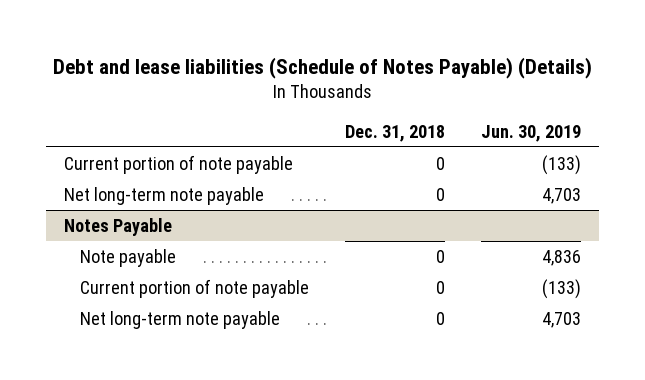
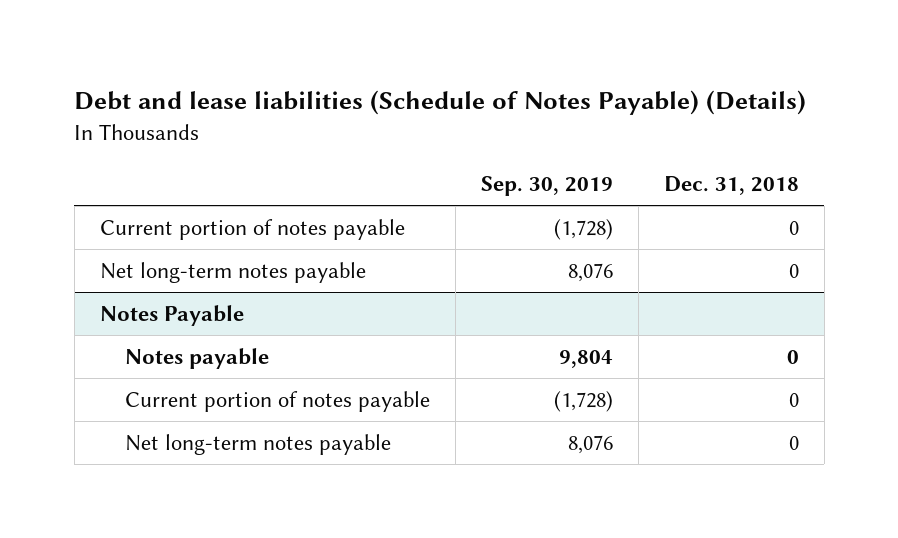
[481,124,582,142] Jun. 30, 2019 -> none
none -> [480,176,613,197] Sep. 30, 2019
[63,155,293,175] Current portion of note payable -> [99,218,405,240] Current portion of notes payable
[63,187,264,206] Net long-term note payable -> [99,261,366,283] Net long-term notes payable
[80,249,177,268] Note payable -> [125,347,270,369] Notes payable
[80,279,310,299] Current portion of note payable -> [125,390,431,412] Current portion of notes payable
[80,311,281,330] Net long-term note payable -> [125,433,392,455] Net long-term notes payable

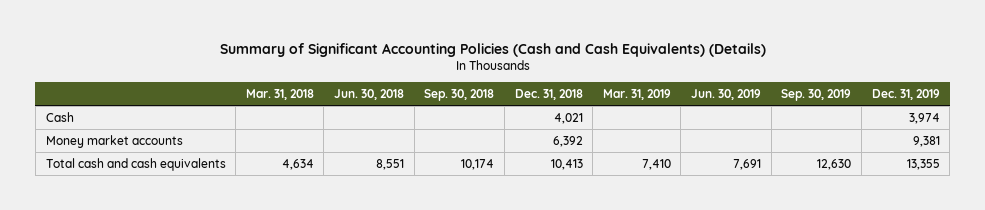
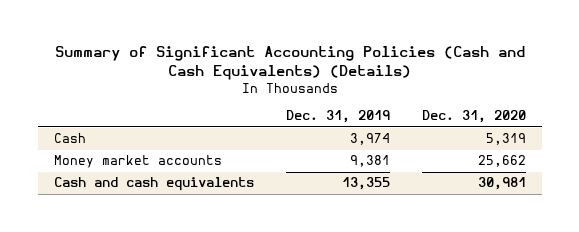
[245,89,314,101] Mar. 31, 2018 -> none
[334,89,405,101] Jun. 30, 2018 -> none
[424,89,495,102] Sep. 30, 2018 -> none
[514,89,583,101] Dec. 31, 2018 -> none
[602,89,671,101] Mar. 31, 2019 -> none
[691,89,762,101] Jun. 30, 2019 -> none
[781,89,852,102] Sep. 30, 2019 -> none
none -> [421,110,526,124] Dec. 31, 2020
[45,157,226,171] Total cash and cash equivalents -> [53,177,254,192] Cash and cash equivalents

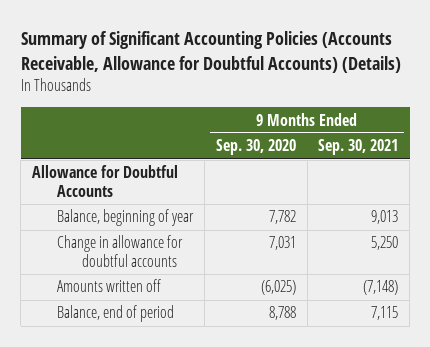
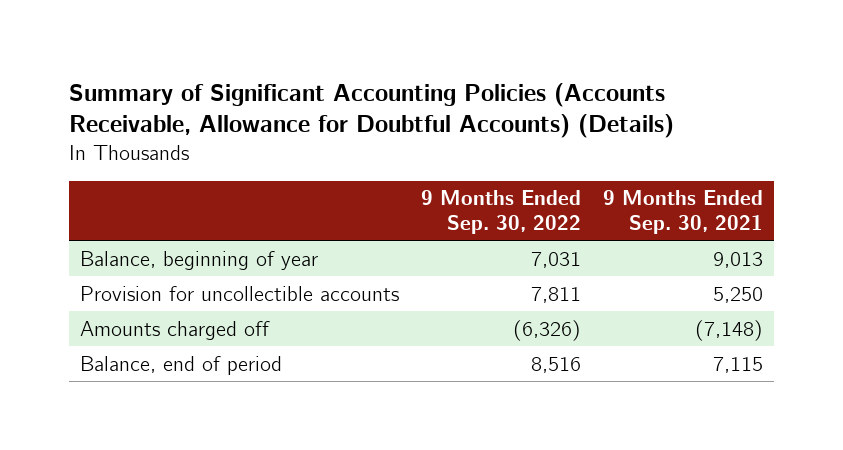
[215,139,296,156] Sep. 30, 2020 -> none
none -> [420,190,581,234] 9 Months Ended Sep. 30, 2022
[32,165,179,197] Allowance for Doubtful Accounts -> none
[56,235,183,267] Change in allowance for doubtful accounts -> [79,285,399,301] Provision for uncollectible accounts
[56,279,161,293] Amounts written off -> [79,320,270,340] Amounts charged off

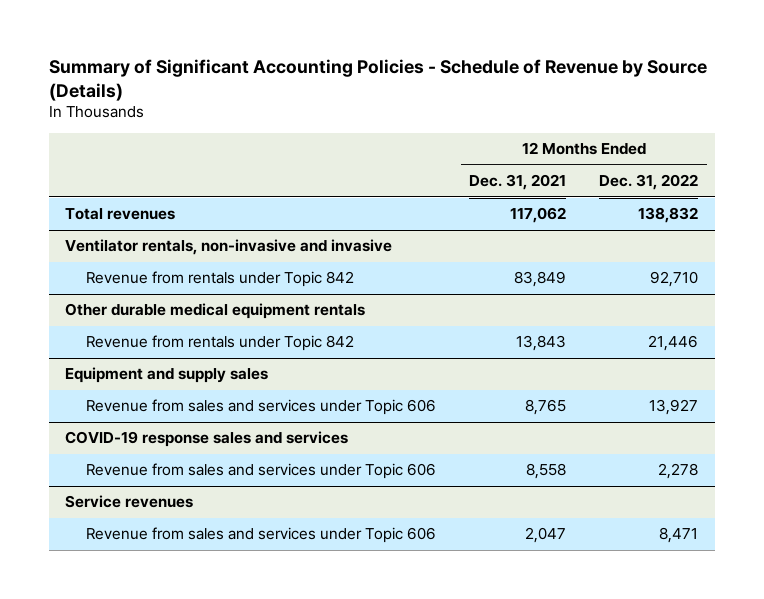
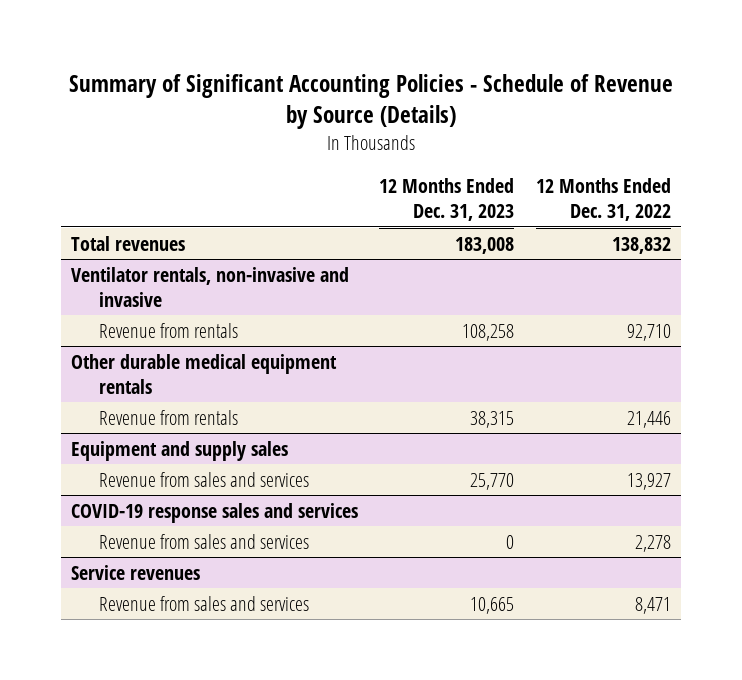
[469,174,567,191] Dec. 31, 2021 -> none
none -> [379,178,515,222] 12 Months Ended Dec. 31, 2023
[86,271,355,288] Revenue from rentals under Topic 842 -> [99,322,239,338] Revenue from rentals
[86,335,355,352] Revenue from rentals under Topic 842 -> [99,409,239,425] Revenue from rentals
[86,399,437,416] Revenue from sales and services under Topic 606 -> [99,471,310,487] Revenue from sales and services
[86,463,437,480] Revenue from sales and services under Topic 606 -> [99,533,310,549] Revenue from sales and services
[86,527,437,544] Revenue from sales and services under Topic 606 -> [99,595,310,611] Revenue from sales and services

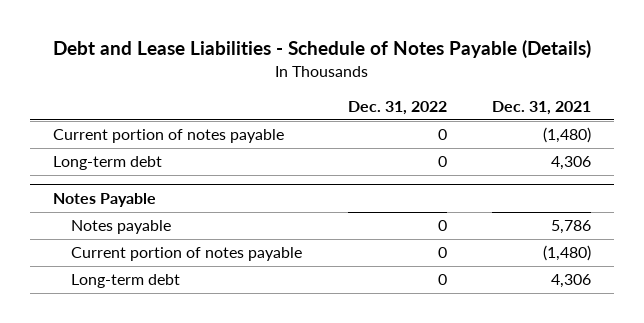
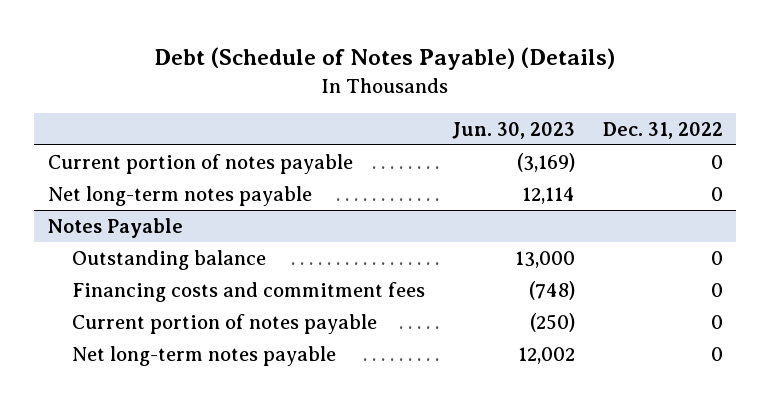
[53,39,592,58] Debt and Lease Liabilities - Schedule of Notes Payable (Details) -> [154,47,616,71] Debt (Schedule of Notes Payable) (Details)
[492,100,592,115] Dec. 31, 2021 -> none
none -> [452,121,576,139] Jun. 30, 2023
[52,156,162,171] Long-term debt -> [47,185,312,206] Net long-term notes payable
[71,220,172,235] Notes payable -> none
none -> [71,249,266,270] Outstanding balance
none -> [71,281,425,302] Financing costs and commitment fees
[71,274,181,289] Long-term debt -> [71,345,336,366] Net long-term notes payable

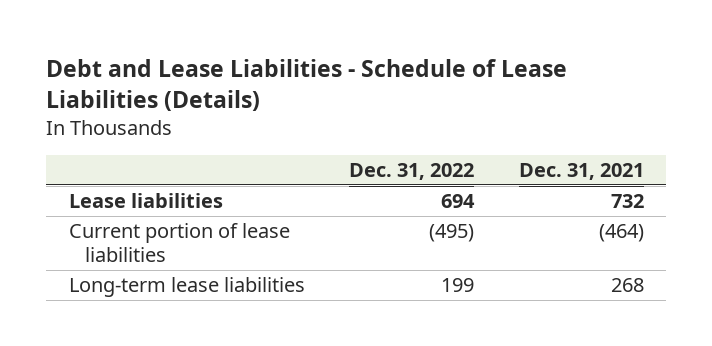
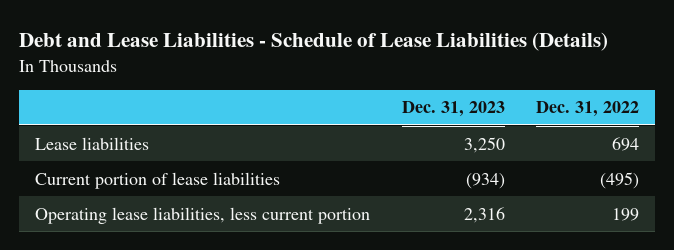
[518,163,644,181] Dec. 31, 2021 -> none
none -> [401,101,505,118] Dec. 31, 2023
[68,277,305,298] Long-term lease liabilities -> [34,206,370,224] Operating lease liabilities, less current portion

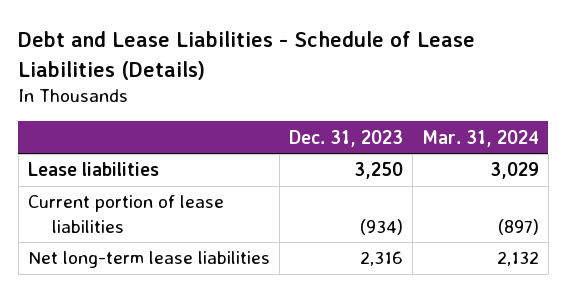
[536,101,640,118] Dec. 31, 2022 -> none
none -> [421,129,539,147] Mar. 31, 2024
[34,206,370,224] Operating lease liabilities, less current portion -> [27,251,270,269] Net long-term lease liabilities

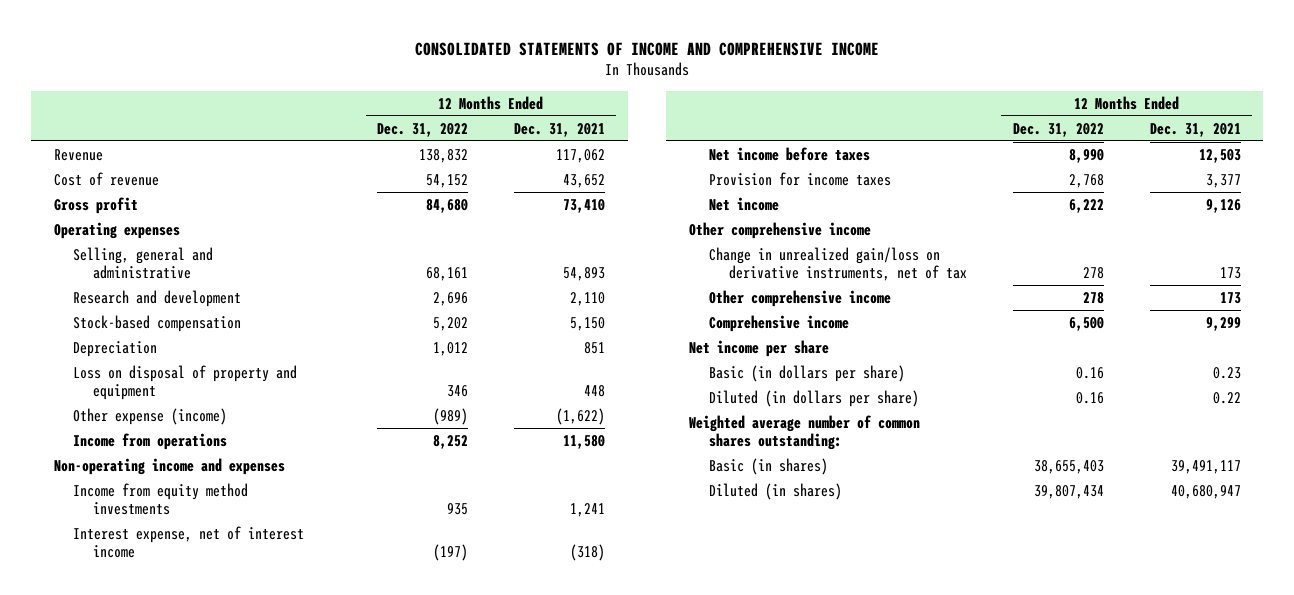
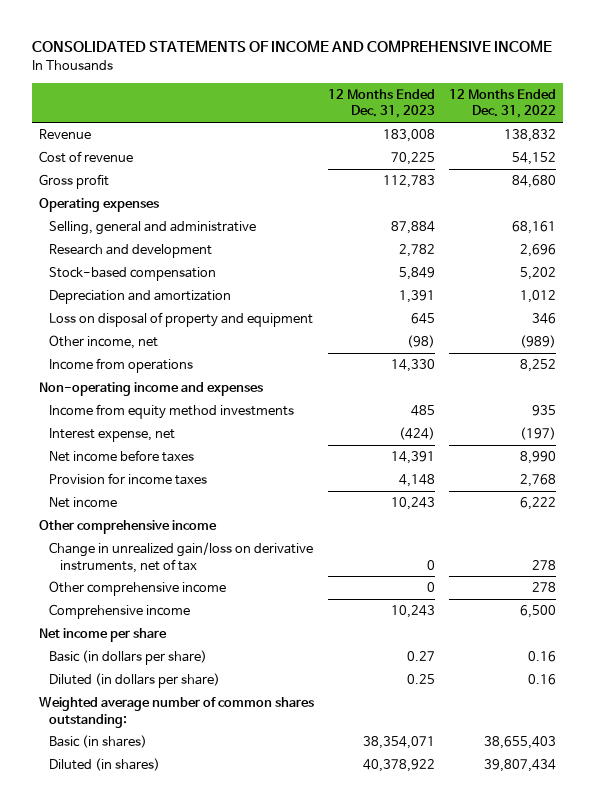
[513,122,605,137] Dec. 31, 2021 -> none
none -> [327,88,435,119] 12 Months Ended Dec. 31, 2023
[73,340,158,357] Depreciation -> [49,290,232,305] Depreciation and amortization
[73,407,228,425] Other expense (income) -> [49,335,159,350] Other income, net
[73,525,305,559] Interest expense, net of interest income -> [49,428,176,443] Interest expense, net

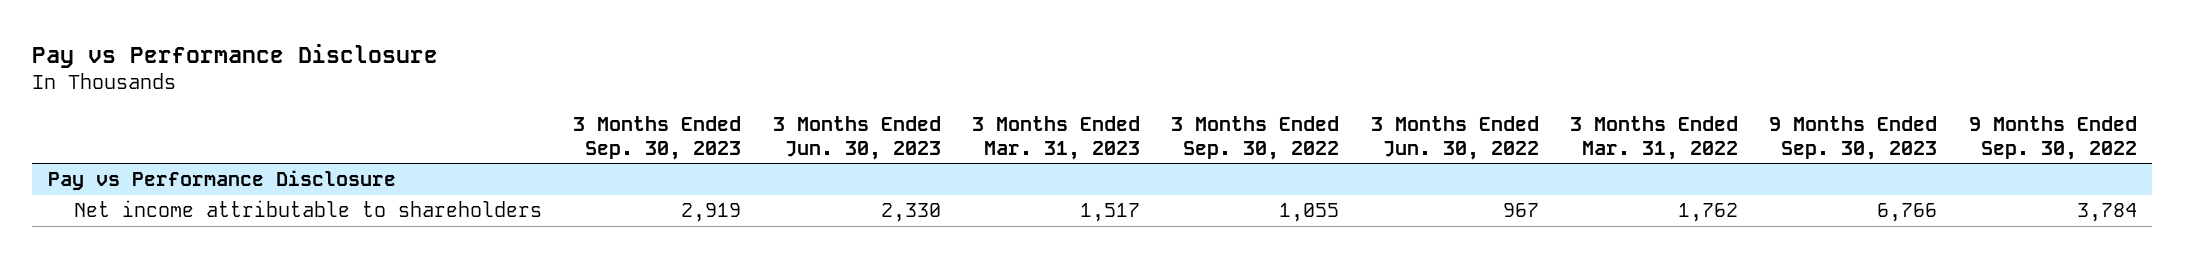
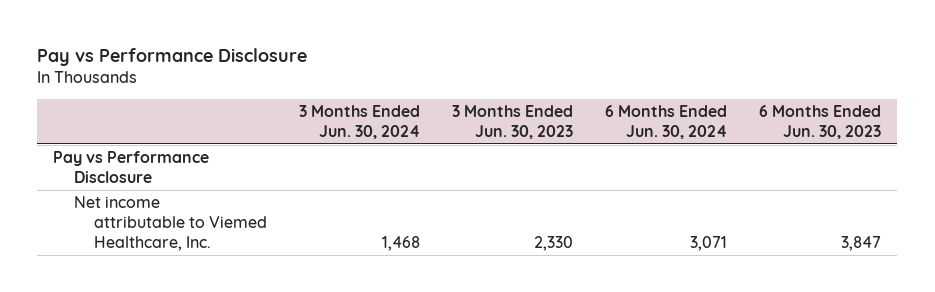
[573,115,742,160] 3 Months Ended Sep. 30, 2023 -> none
[971,115,1140,160] 3 Months Ended Mar. 31, 2023 -> none
[1171,115,1340,160] 3 Months Ended Sep. 30, 2022 -> none
[1370,115,1539,160] 3 Months Ended Jun. 30, 2022 -> none
[1570,115,1739,160] 3 Months Ended Mar. 31, 2022 -> none
[1769,115,1938,160] 9 Months Ended Sep. 30, 2023 -> none
[1968,115,2137,160] 9 Months Ended Sep. 30, 2022 -> none
none -> [299,104,421,139] 3 Months Ended Jun. 30, 2024
none -> [605,104,728,139] 6 Months Ended Jun. 30, 2024
none -> [759,104,882,139] 6 Months Ended Jun. 30, 2023
[73,200,542,218] Net income attributable to shareholders -> [73,196,268,251] Net income attributable to Viemed Healthcare, Inc.

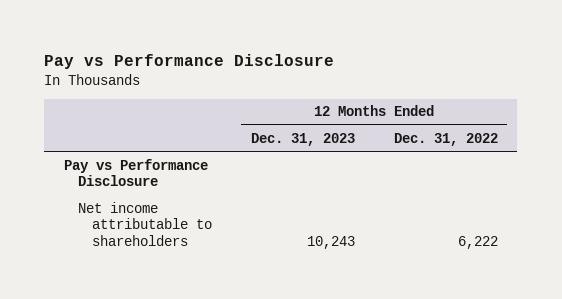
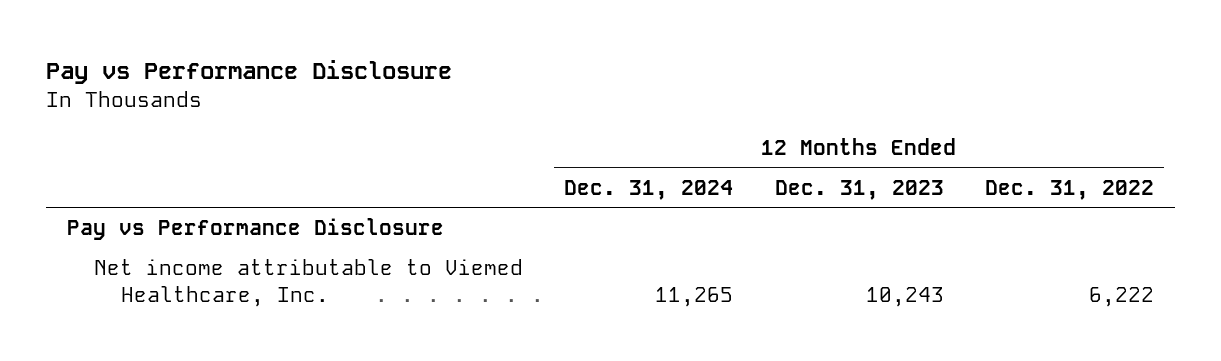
none -> [564,179,734,200] Dec. 31, 2024
[78,201,213,246] Net income attributable to shareholders -> [93,259,523,308] Net income attributable to Viemed Healthcare, Inc.

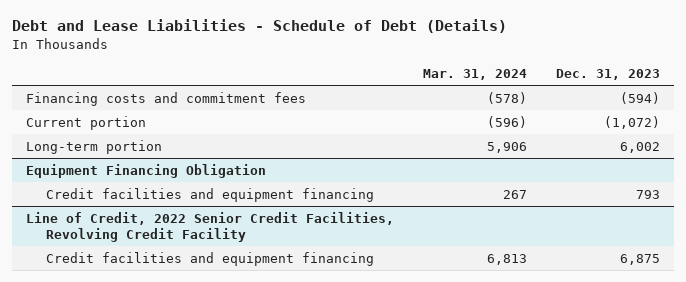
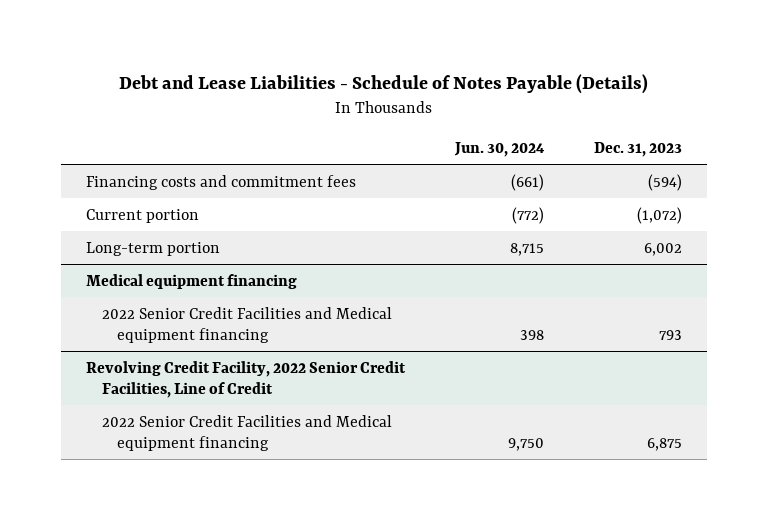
[11,19,507,34] Debt and Lease Liabilities - Schedule of Debt (Details) -> [118,73,648,94] Debt and Lease Liabilities - Schedule of Notes Payable (Details)
[422,68,527,80] Mar. 31, 2024 -> none
none -> [453,142,545,158] Jun. 30, 2024
[26,163,267,178] Equipment Financing Obligation -> [85,273,297,289] Medical equipment financing
[46,187,375,202] Credit facilities and equipment financing -> [101,306,392,343] 2022 Senior Credit Facilities and Medical equipment financing
[26,211,395,243] Line of Credit, 2022 Senior Credit Facilities, Revolving Credit Facility -> [85,360,406,398] Revolving Credit Facility, 2022 Senior Credit Facilities, Line of Credit
[46,251,375,266] Credit facilities and equipment financing -> [101,414,392,451] 2022 Senior Credit Facilities and Medical equipment financing

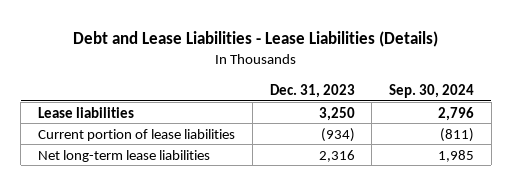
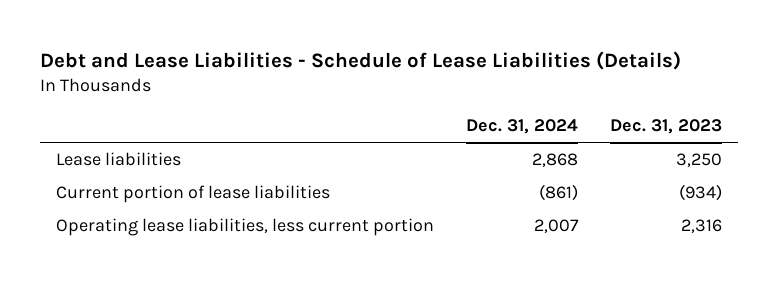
[73,31,439,48] Debt and Lease Liabilities - Lease Liabilities (Details) -> [39,51,681,71] Debt and Lease Liabilities - Schedule of Lease Liabilities (Details)
[388,84,474,99] Sep. 30, 2024 -> none
none -> [465,119,578,135] Dec. 31, 2024
[38,149,211,162] Net long-term lease liabilities -> [55,218,434,237] Operating lease liabilities, less current portion

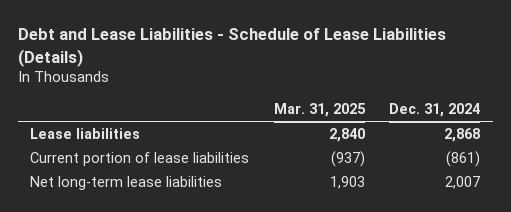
[609,119,722,135] Dec. 31, 2023 -> none
none -> [273,103,366,118] Mar. 31, 2025
[55,218,434,237] Operating lease liabilities, less current portion -> [30,176,223,191] Net long-term lease liabilities

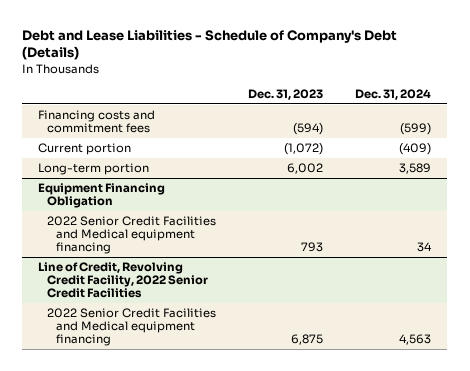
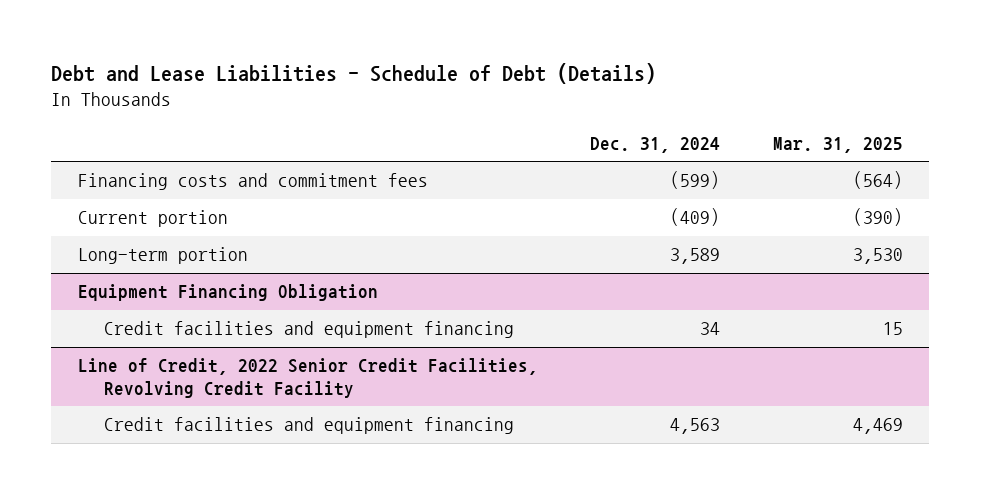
[22,29,398,61] Debt and Lease Liabilities - Schedule of Company's Debt (Details) -> [51,63,657,85] Debt and Lease Liabilities - Schedule of Debt (Details)
[248,88,324,100] Dec. 31, 2023 -> none
none -> [772,136,903,153] Mar. 31, 2025
[47,215,217,255] 2022 Senior Credit Facilities and Medical equipment financing -> [103,321,514,339] Credit facilities and equipment financing
[38,261,209,299] Line of Credit, Revolving Credit Facility, 2022 Senior Credit Facilities -> [77,358,538,398] Line of Credit, 2022 Senior Credit Facilities, Revolving Credit Facility
[47,307,217,347] 2022 Senior Credit Facilities and Medical equipment financing -> [103,417,514,435] Credit facilities and equipment financing

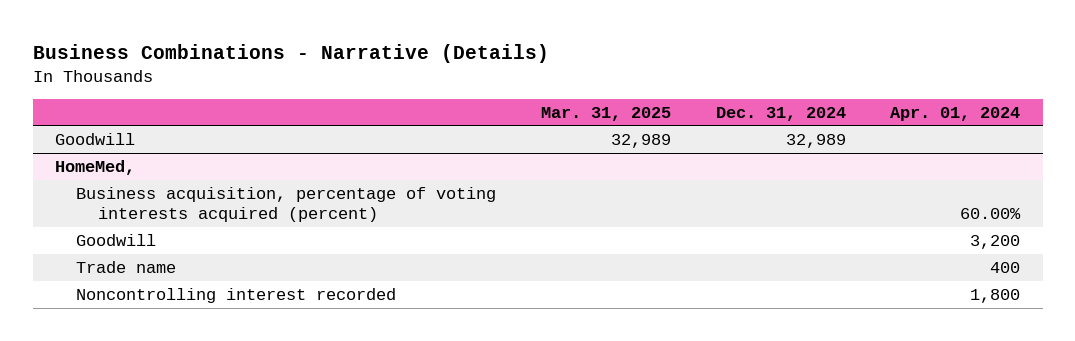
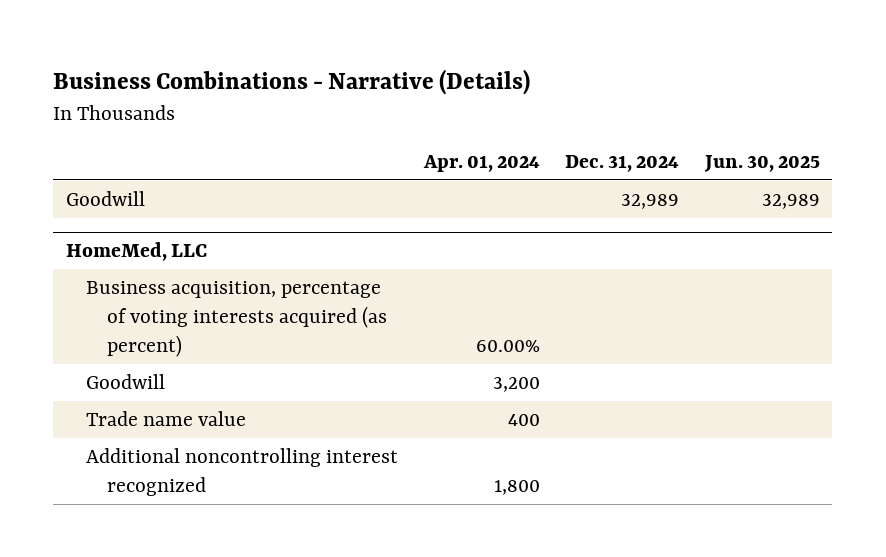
[541,106,672,121] Mar. 31, 2025 -> none
none -> [703,154,820,172] Jun. 30, 2025
[55,160,136,176] HomeMed, -> [66,242,208,262] HomeMed, LLC
[76,187,497,222] Business acquisition, percentage of voting interests acquired (percent) -> [86,281,387,357] Business acquisition, percentage of voting interests acquired (as percent)
[76,261,177,274] Trade name -> [86,411,247,427] Trade name value
[76,288,397,304] Noncontrolling interest recorded -> [86,448,399,496] Additional noncontrolling interest recognized

